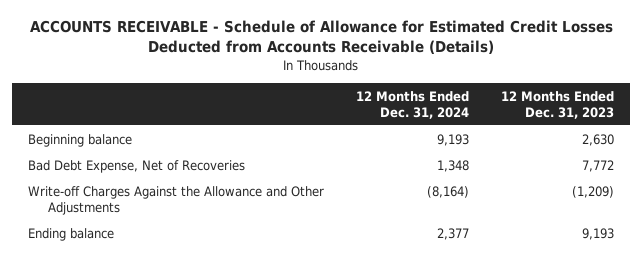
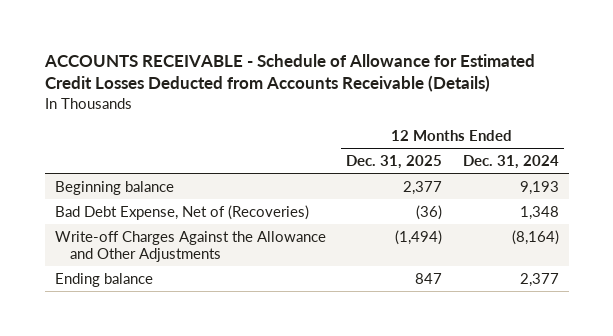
[501,90,615,119] 12 Months Ended Dec. 31, 2023 -> none
none -> [346,155,443,170] Dec. 31, 2025
[27,159,245,173] Bad Debt Expense, Net of Recoveries -> [54,204,309,220] Bad Debt Expense, Net of (Recoveries)

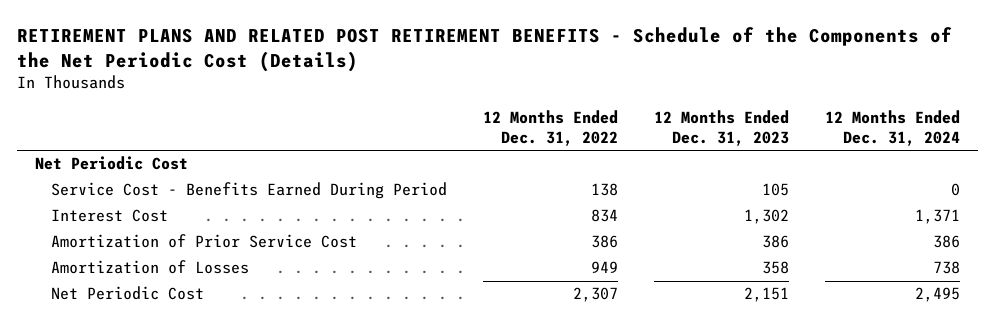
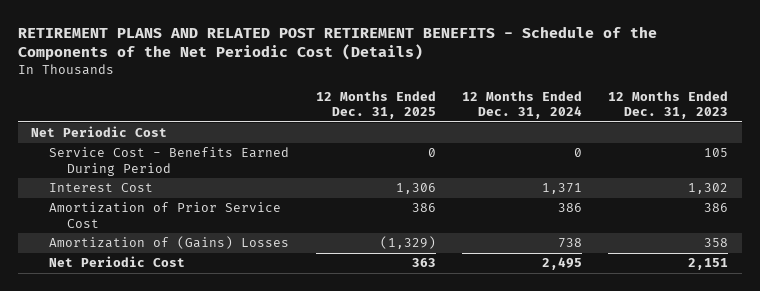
[482,109,618,146] 12 Months Ended Dec. 31, 2022 -> none
none -> [315,90,436,120] 12 Months Ended Dec. 31, 2025
[50,260,249,275] Amortization of Losses -> [49,236,290,250] Amortization of (Gains) Losses

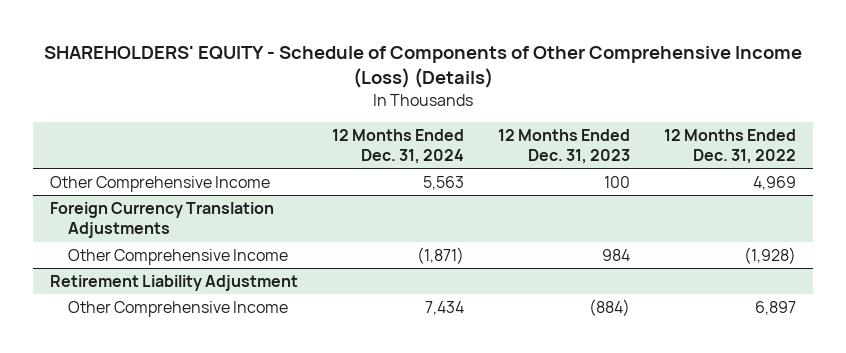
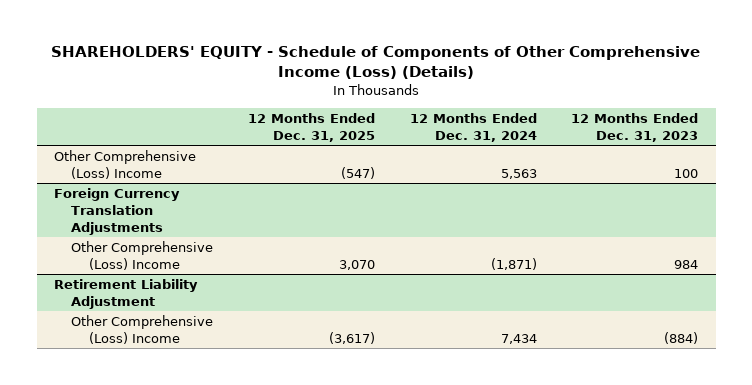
[664,128,797,165] 12 Months Ended Dec. 31, 2022 -> none
none -> [248,112,376,142] 12 Months Ended Dec. 31, 2025
[50,176,271,193] Other Comprehensive Income -> [53,150,196,179] Other Comprehensive (Loss) Income
[67,249,288,266] Other Comprehensive Income -> [71,241,214,270] Other Comprehensive (Loss) Income
[67,301,288,318] Other Comprehensive Income -> [71,315,214,344] Other Comprehensive (Loss) Income

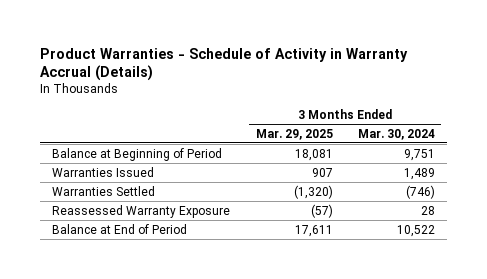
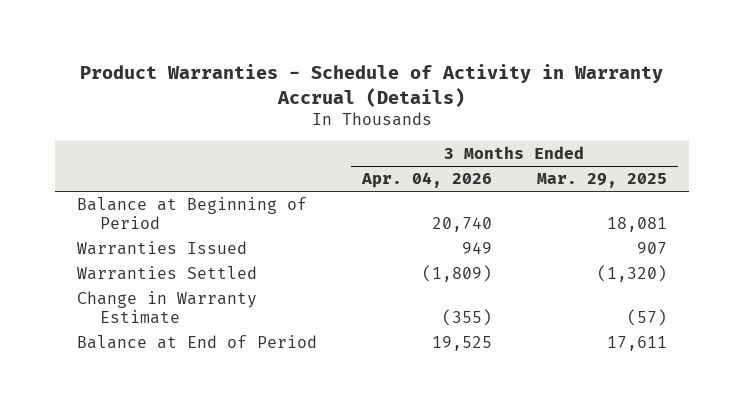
[357,128,435,140] Mar. 30, 2024 -> none
none -> [360,172,492,189] Apr. 04, 2026
[52,204,231,218] Reassessed Warranty Exposure -> [77,291,258,324] Change in Warranty Estimate

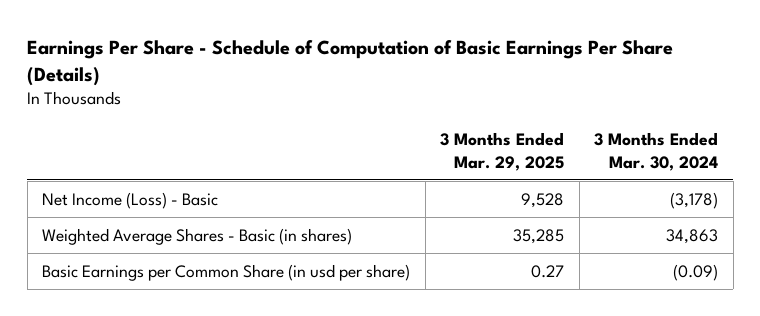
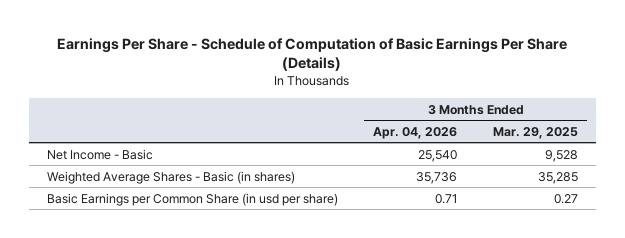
[594,132,719,171] 3 Months Ended Mar. 30, 2024 -> none
none -> [373,126,458,139] Apr. 04, 2026
[42,191,219,209] Net Income (Loss) - Basic -> [46,148,153,160] Net Income - Basic

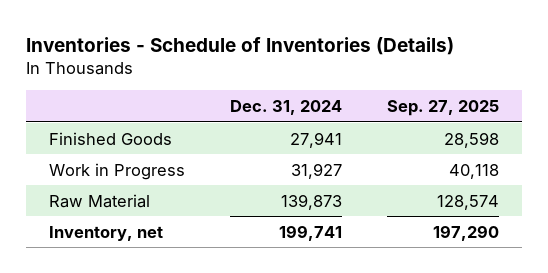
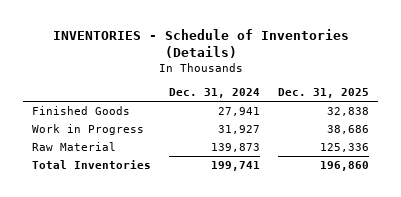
[25,36,454,55] Inventories - Schedule of Inventories (Details) -> [52,29,349,59] INVENTORIES - Schedule of Inventories (Details)
[387,100,500,117] Sep. 27, 2025 -> none
none -> [277,88,369,99] Dec. 31, 2025
[48,225,163,241] Inventory, net -> [32,160,152,170] Total Inventories

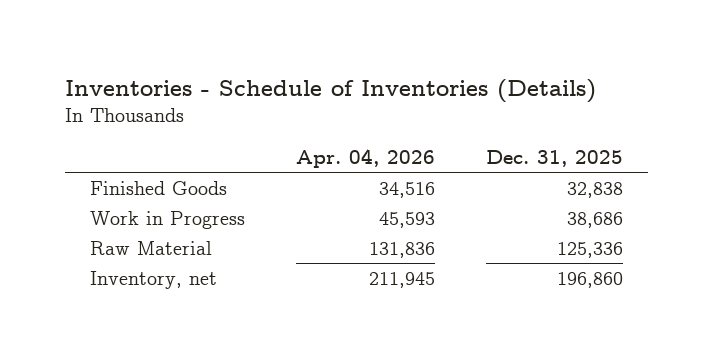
[52,29,349,59] INVENTORIES - Schedule of Inventories (Details) -> [64,78,596,103] Inventories - Schedule of Inventories (Details)
[169,88,261,99] Dec. 31, 2024 -> none
none -> [296,149,436,169] Apr. 04, 2026
[32,160,152,170] Total Inventories -> [90,270,218,289] Inventory, net

